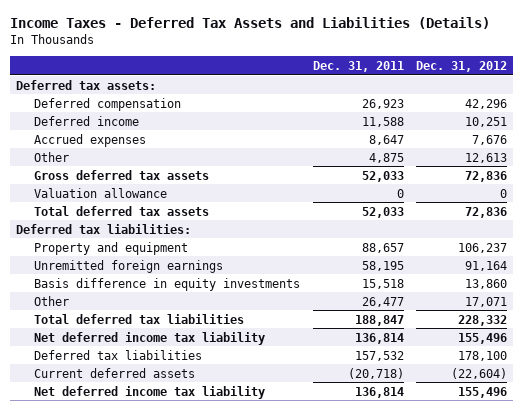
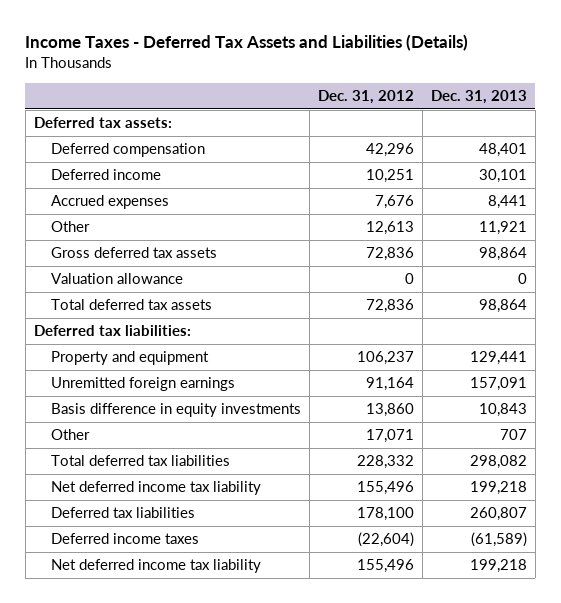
[312,60,404,72] Dec. 31, 2011 -> none
none -> [430,90,527,105] Dec. 31, 2013
[34,367,196,378] Current deferred assets -> [50,533,199,545] Deferred income taxes

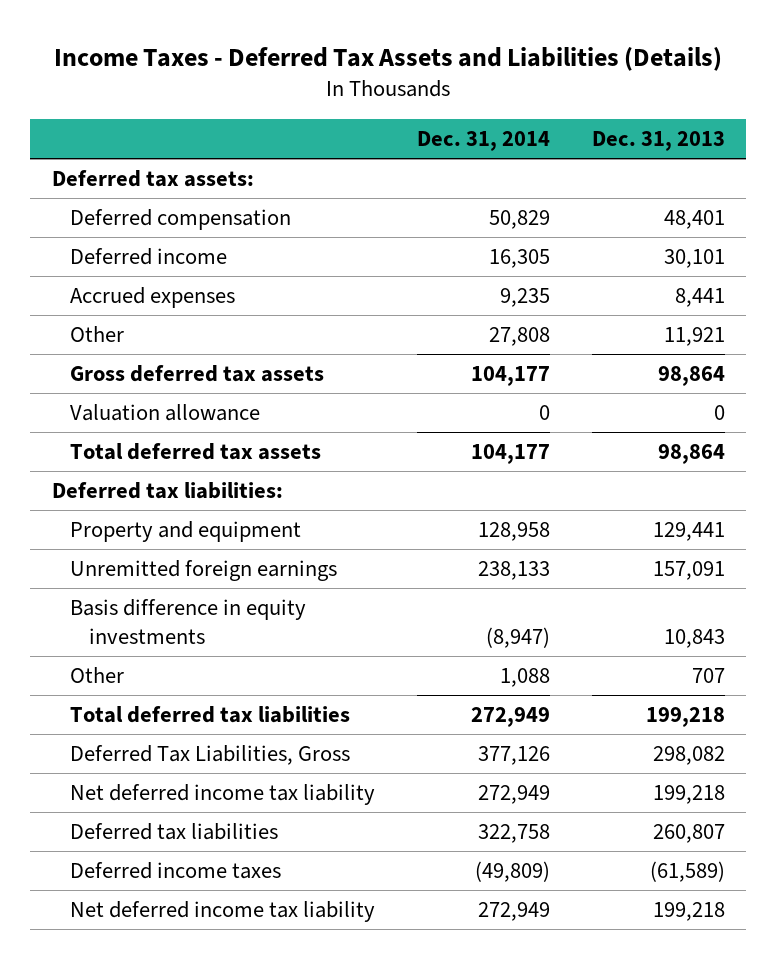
[317,90,414,105] Dec. 31, 2012 -> none
none -> [417,131,551,152] Dec. 31, 2014
[469,455,527,470] 298,082 -> [646,706,726,727] 199,218
none -> [70,744,351,765] Deferred Tax Liabilities, Gross

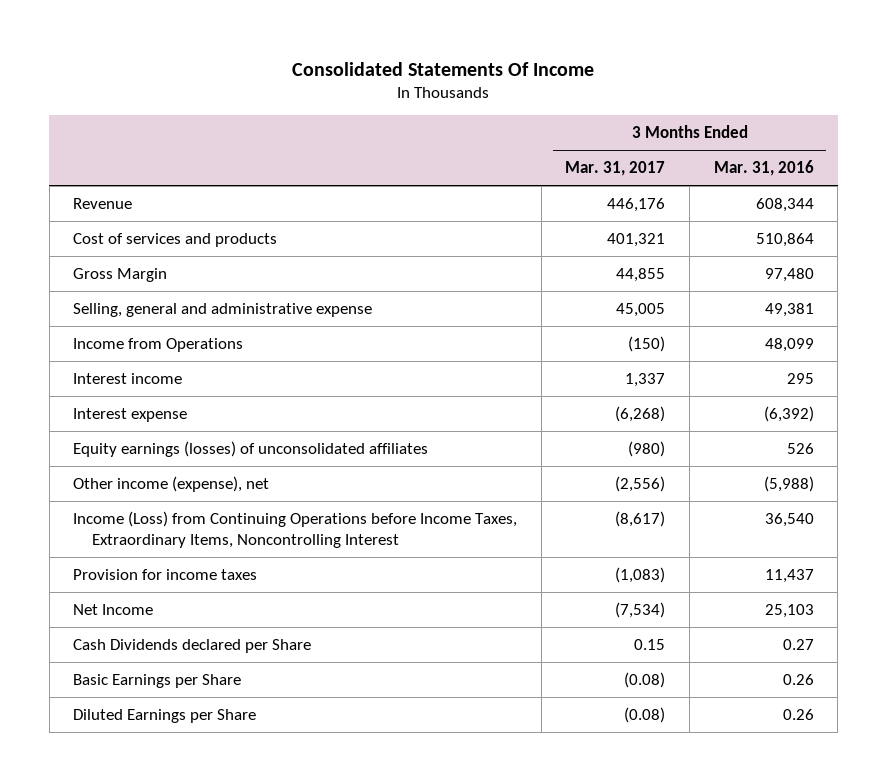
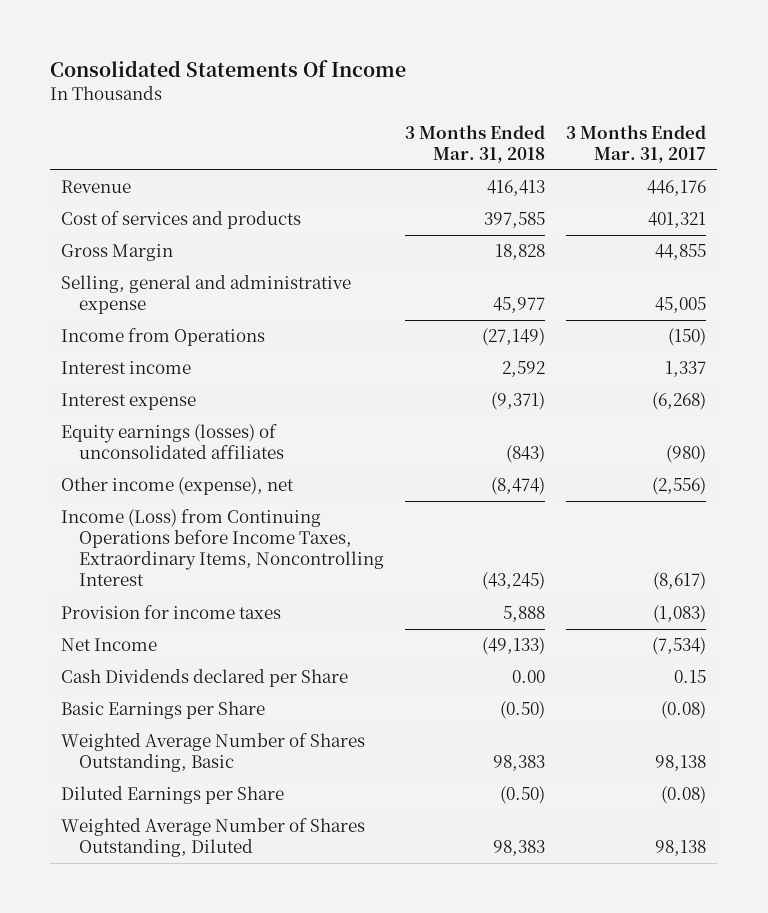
[713,160,814,177] Mar. 31, 2016 -> none
none -> [405,124,546,163] 3 Months Ended Mar. 31, 2018
none -> [61,733,366,773] Weighted Average Number of Shares Outstanding, Basic
none -> [61,818,366,858] Weighted Average Number of Shares Outstanding, Diluted

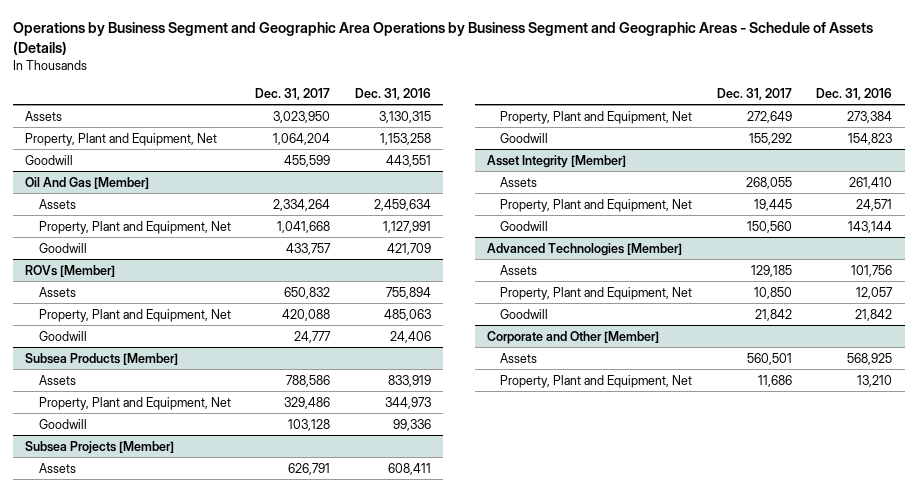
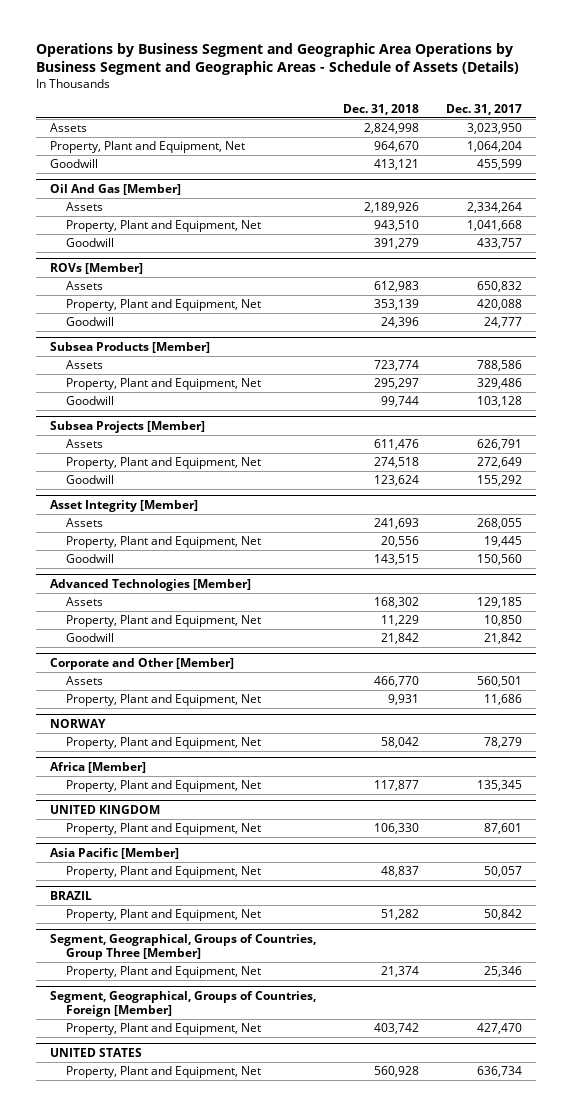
[354,88,431,101] Dec. 31, 2016 -> none
none -> [342,103,419,115] Dec. 31, 2018
none -> [49,718,106,728] NORWAY
none -> [65,737,261,750] Property, Plant and Equipment, Net
none -> [49,761,146,773] Africa [Member]
none -> [65,780,261,793] Property, Plant and Equipment, Net
none -> [49,804,160,814] UNITED KINGDOM
none -> [65,823,261,836] Property, Plant and Equipment, Net
none -> [49,847,179,859] Asia Pacific [Member]
none -> [65,866,261,879] Property, Plant and Equipment, Net
none -> [49,890,92,900] BRAZIL
none -> [65,909,261,922] Property, Plant and Equipment, Net
none -> [49,933,316,960] Segment, Geographical, Groups of Countries, Group Three [Member]
none -> [65,966,261,979] Property, Plant and Equipment, Net
none -> [49,990,316,1017] Segment, Geographical, Groups of Countries, Foreign [Member]
none -> [65,1023,261,1036] Property, Plant and Equipment, Net
none -> [49,1047,142,1057] UNITED STATES
none -> [65,1066,261,1079] Property, Plant and Equipment, Net

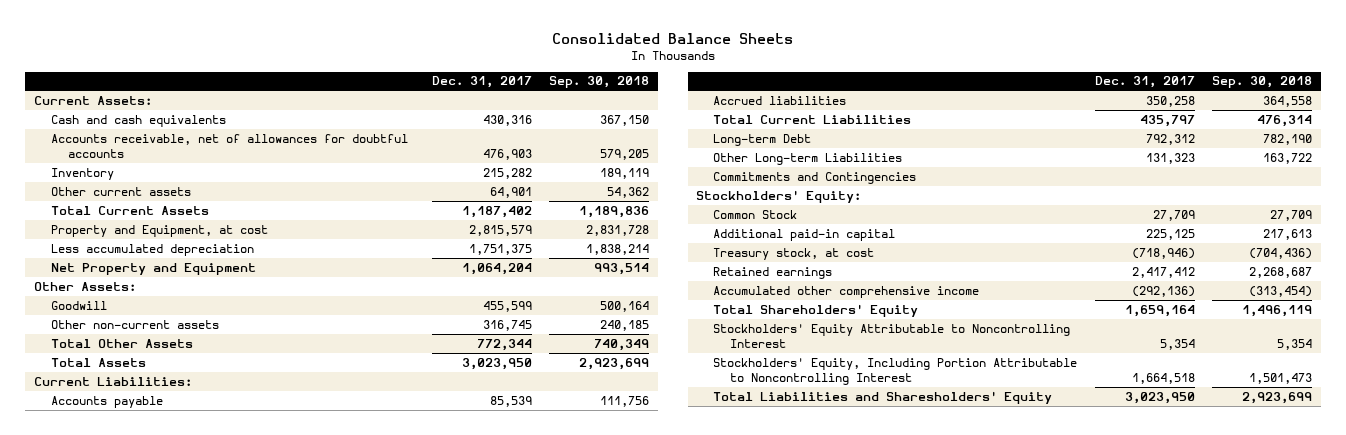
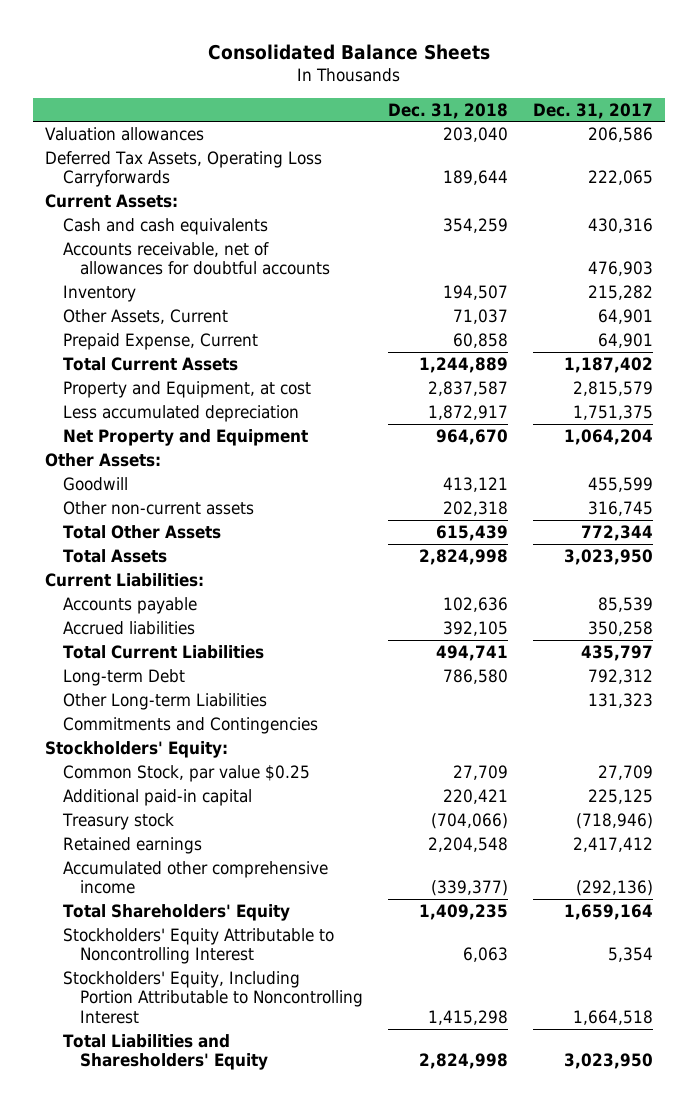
[549,76,650,89] Sep. 30, 2018 -> none
none -> [387,102,508,119] Dec. 31, 2018
none -> [45,126,205,141] Valuation allowances
none -> [45,150,323,188] Deferred Tax Assets, Operating Loss Carryforwards
[50,186,191,196] Other current assets -> [62,308,228,324] Other Assets, Current
none -> [62,332,258,350] Prepaid Expense, Current
[713,209,798,219] Common Stock -> [62,764,310,782] Common Stock, par value $0.25
[713,247,875,260] Treasury stock, at cost -> [61,812,174,830] Treasury stock

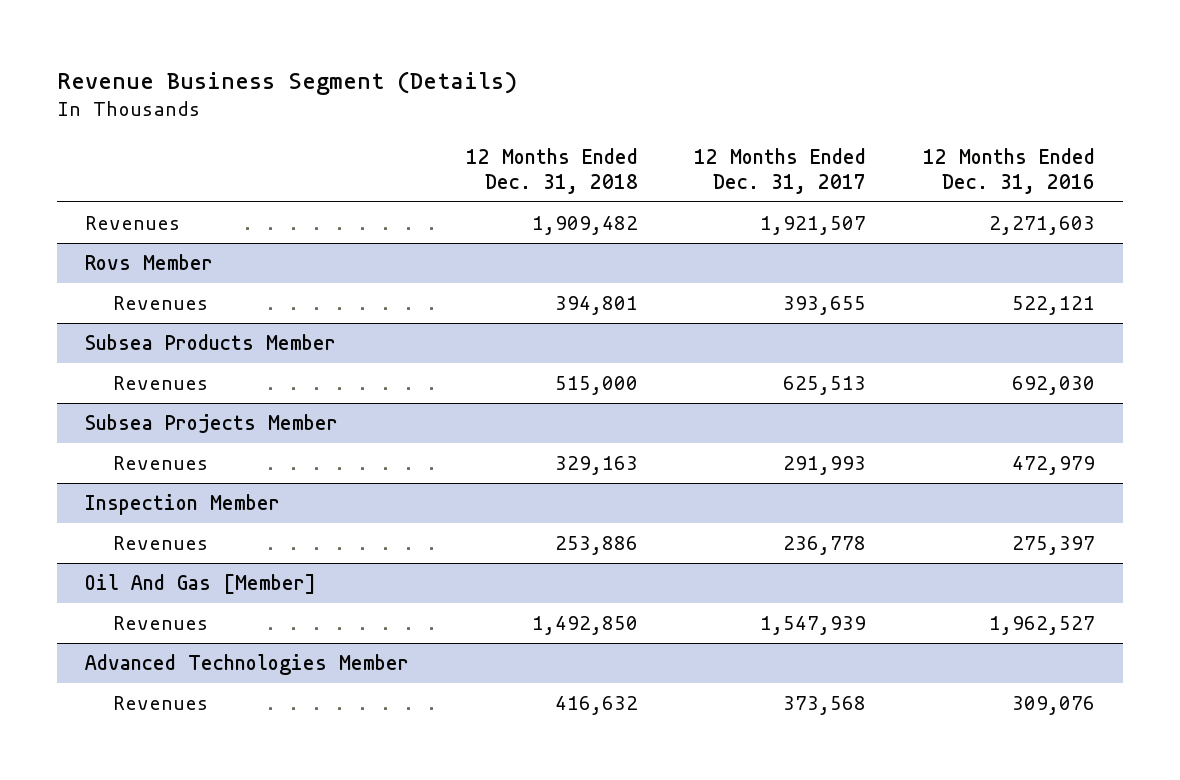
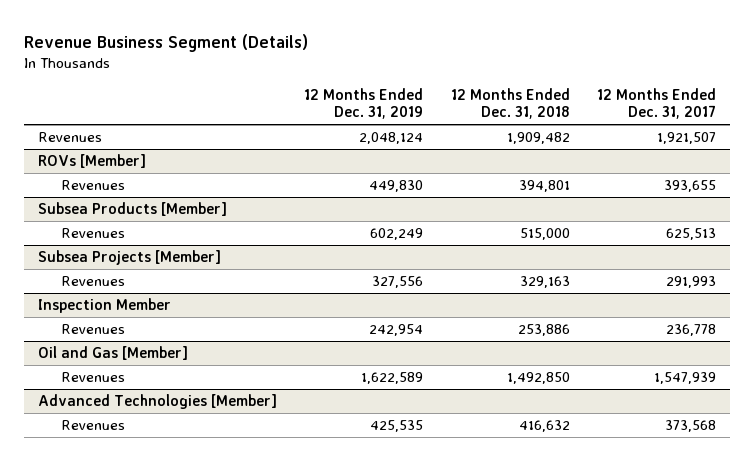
[922,148,1095,194] 12 Months Ended Dec. 31, 2016 -> none
none -> [304,87,424,120] 12 Months Ended Dec. 31, 2019
[84,254,213,271] Rovs Member -> [38,154,147,169] ROVs [Member]
[84,334,336,351] Subsea Products Member -> [38,202,228,217] Subsea Products [Member]
[84,414,338,435] Subsea Projects Member -> [38,250,222,266] Subsea Projects [Member]
[84,574,316,595] Oil And Gas [Member] -> [38,346,189,361] Oil and Gas [Member]
[84,654,409,676] Advanced Technologies Member -> [38,394,278,410] Advanced Technologies [Member]

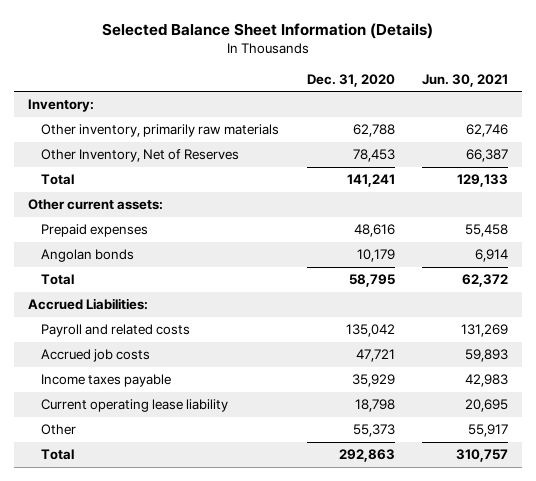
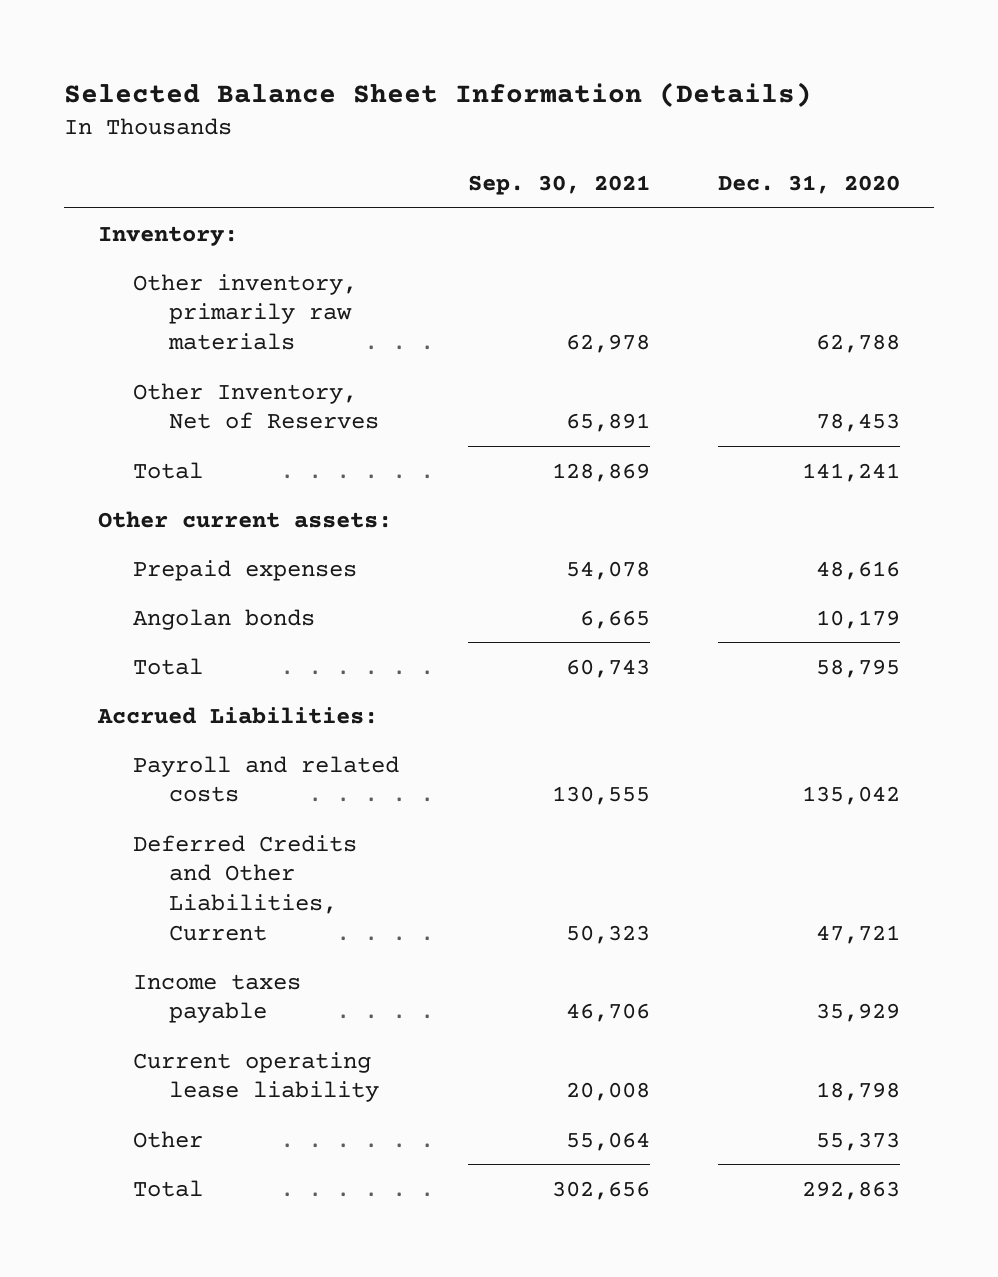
[422,73,509,87] Jun. 30, 2021 -> none
none -> [467,175,650,196] Sep. 30, 2021
[40,349,150,363] Accrued job costs -> [133,834,358,941] Deferred Credits and Other Liabilities, Current

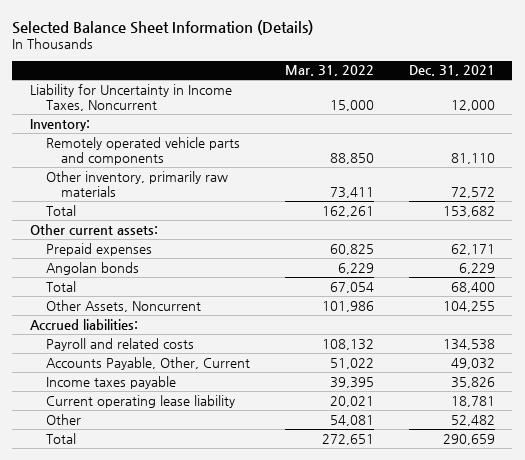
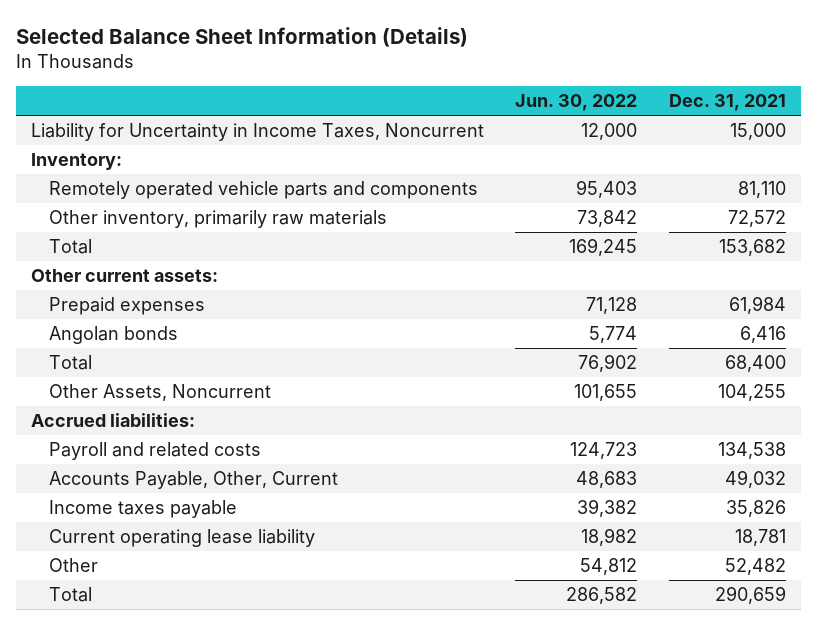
[284,65,374,77] Mar. 31, 2022 -> none
none -> [515,94,638,112] Jun. 30, 2022
[450,99,495,111] 12,000 -> [729,123,786,141] 15,000
[450,243,495,255] 62,171 -> [728,296,786,315] 61,984
[458,262,495,274] 6,229 -> [739,326,786,344] 6,416

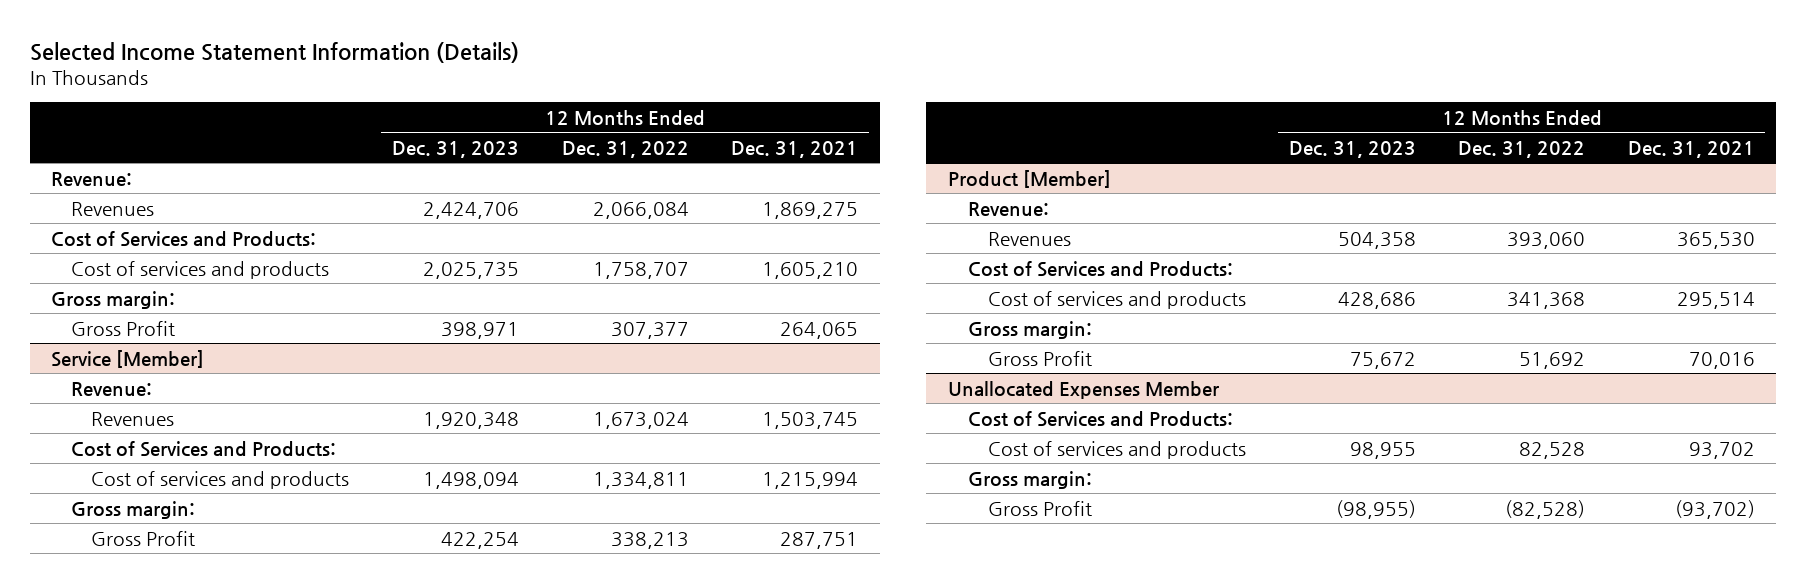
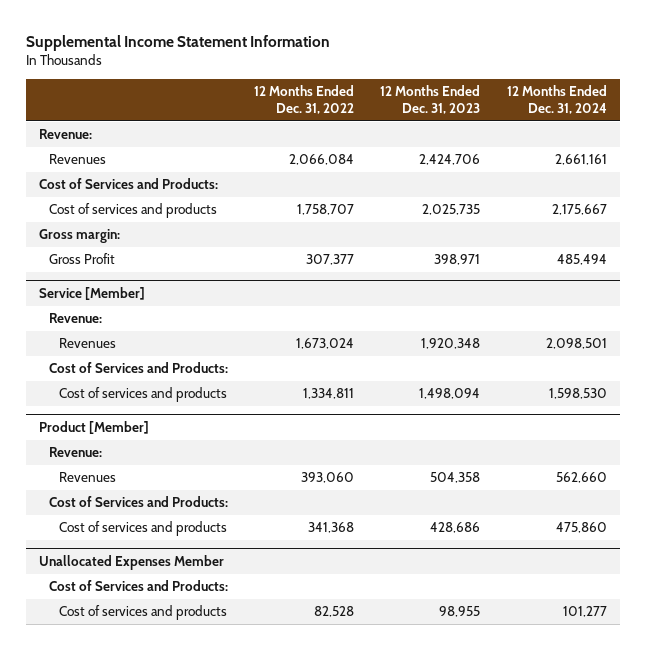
[29,41,519,63] Selected Income Statement Information (Details) -> [25,34,330,51] Supplemental Income Statement Information
[731,140,859,158] Dec. 31, 2021 -> none
none -> [506,84,607,115] 12 Months Ended Dec. 31, 2024
[71,500,196,519] Gross margin: -> none
[91,530,196,546] Gross Profit -> none
[967,320,1092,339] Gross margin: -> none
[987,350,1092,366] Gross Profit -> none
[967,470,1092,489] Gross margin: -> none
[987,500,1092,516] Gross Profit -> none

